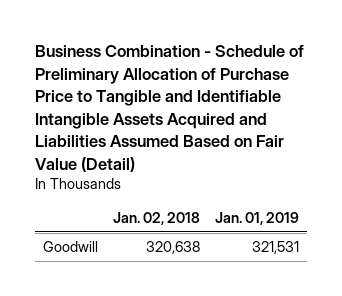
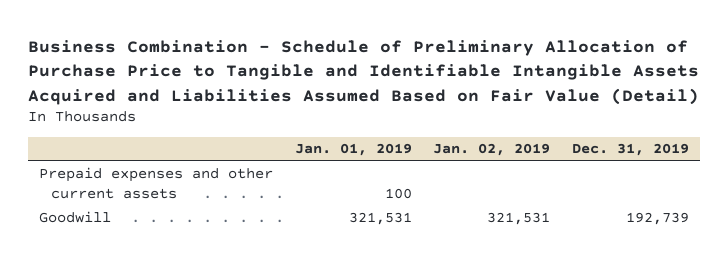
[112,212,200,226] Jan. 02, 2018 -> none
none -> [433,143,551,157] Jan. 02, 2019
none -> [572,143,690,157] Dec. 31, 2019
none -> [39,167,274,200] Prepaid expenses and other current assets

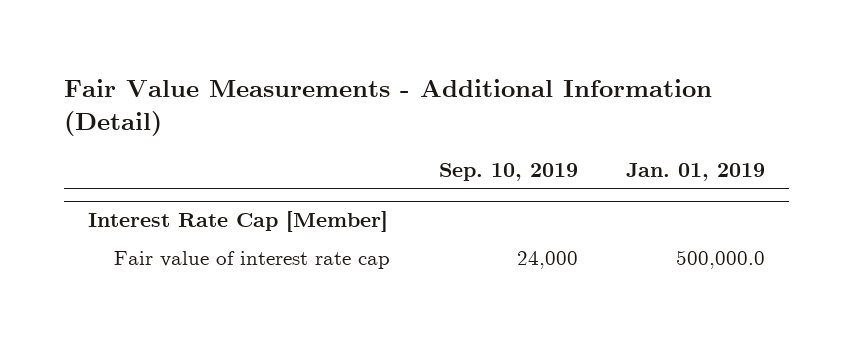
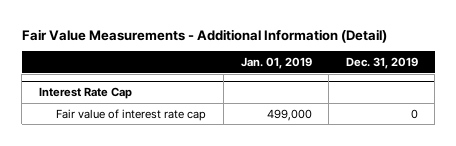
[438,163,578,182] Sep. 10, 2019 -> none
none -> [345,57,418,70] Dec. 31, 2019
[88,211,389,233] Interest Rate Cap [Member] -> [38,87,132,100] Interest Rate Cap
[676,249,766,269] 500,000.0 -> [266,108,312,121] 499,000

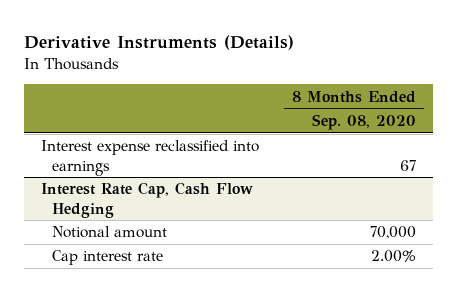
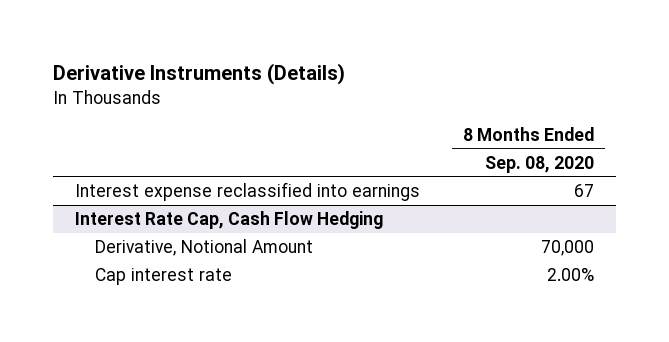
[51,226,167,239] Notional amount -> [95,238,314,256] Derivative, Notional Amount

